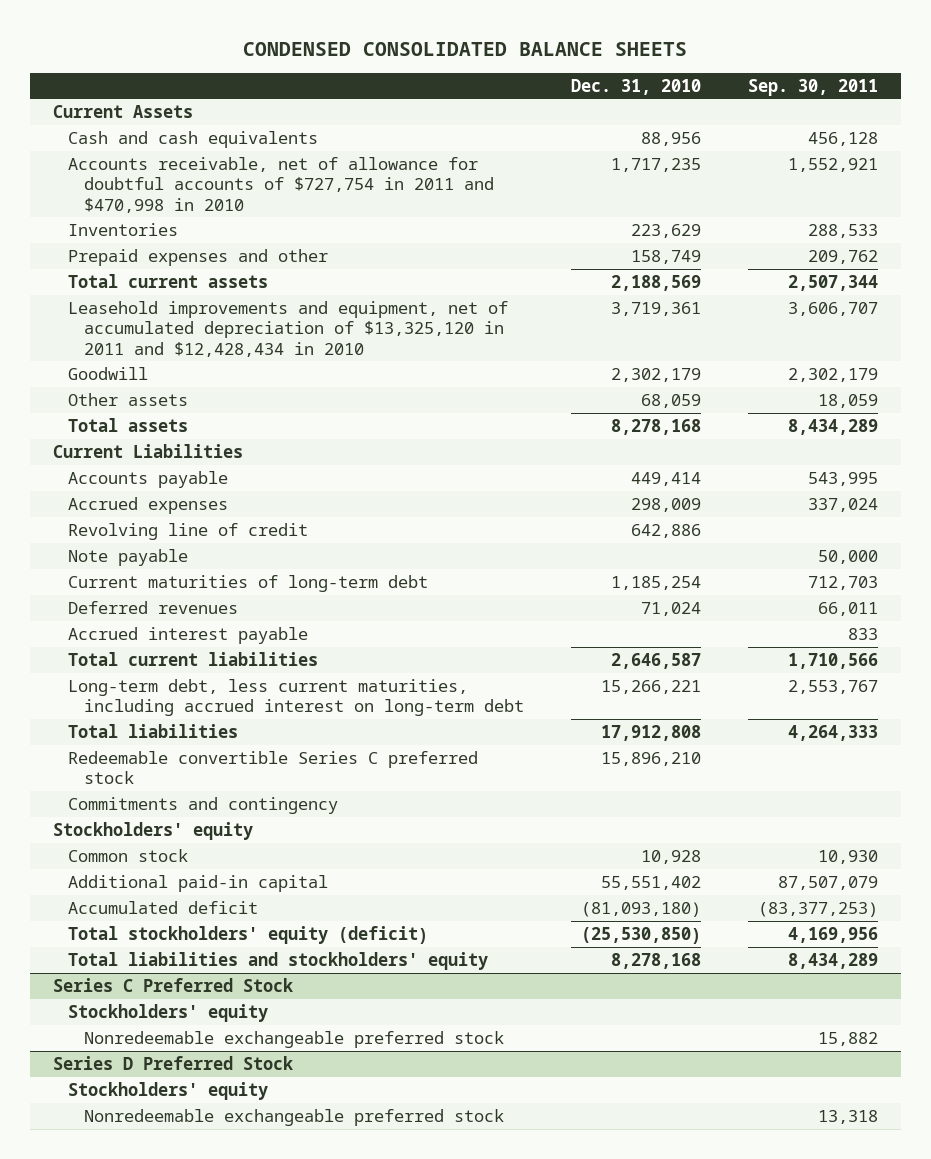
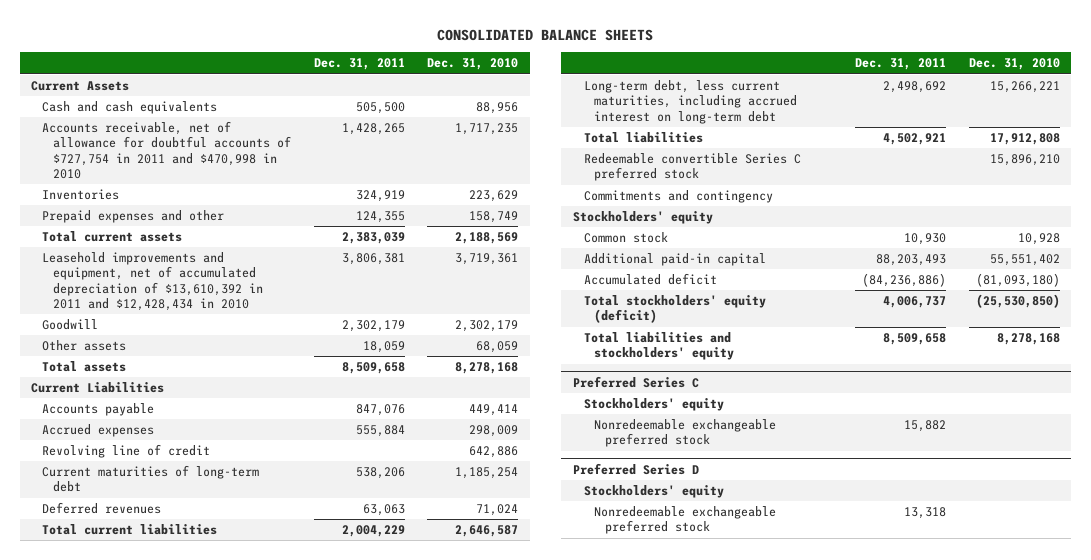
[243,41,688,56] CONDENSED CONSOLIDATED BALANCE SHEETS -> [437,28,654,41] CONSOLIDATED BALANCE SHEETS
[747,78,878,96] Sep. 30, 2011 -> none
none -> [313,58,405,71] Dec. 31, 2011
[68,300,509,357] Leasehold improvements and equipment, net of accumulated depreciation of $13,325,120 in 2011 and $12,428,434 in 2010 -> [42,252,264,312] Leasehold improvements and equipment, net of accumulated depreciation of $13,610,392 in 2011 and $12,428,434 in 2010
[68,548,189,566] Note payable -> none
[68,626,309,644] Accrued interest payable -> none
[53,977,294,992] Series C Preferred Stock -> [572,375,699,388] Preferred Series C
[53,1055,294,1070] Series D Preferred Stock -> [572,462,699,475] Preferred Series D

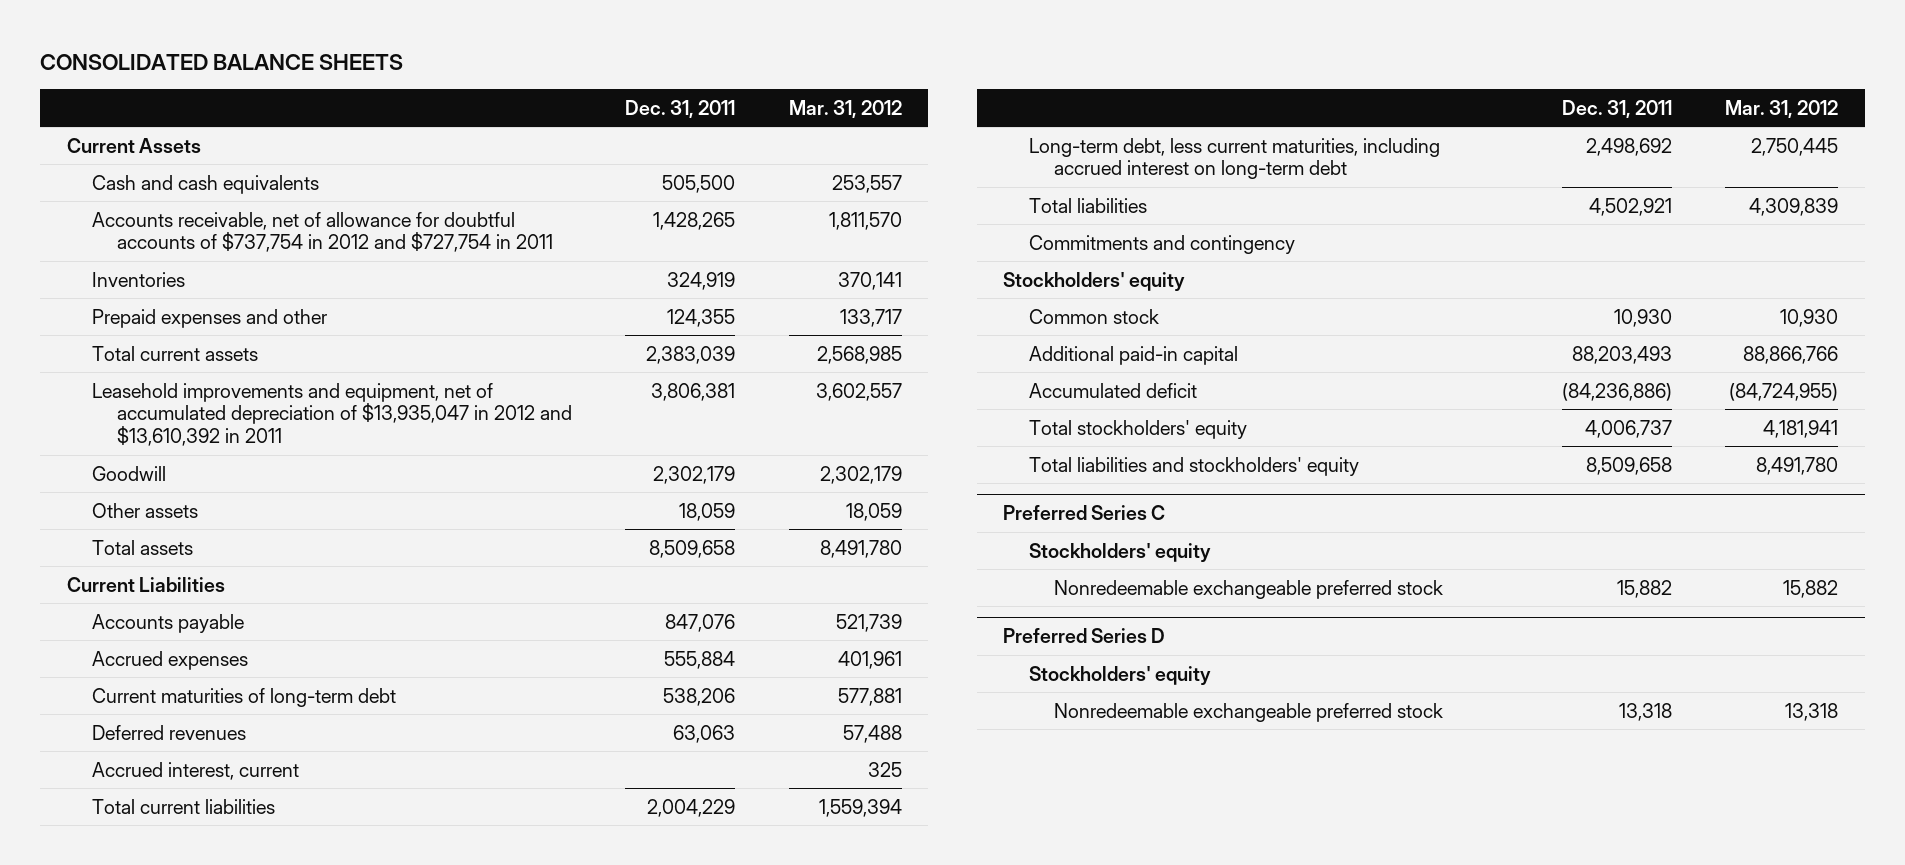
[427,58,519,71] Dec. 31, 2010 -> none
none -> [788,99,902,118] Mar. 31, 2012
[42,121,292,180] Accounts receivable, net of allowance for doubtful accounts of $727,754 in 2011 and $470,998 in 2010 -> [91,211,554,253] Accounts receivable, net of allowance for doubtful accounts of $737,754 in 2012 and $727,754 in 2011
[42,252,264,312] Leasehold improvements and equipment, net of accumulated depreciation of $13,610,392 in 2011 and $12,428,434 in 2010 -> [91,382,573,447] Leasehold improvements and equipment, net of accumulated depreciation of $13,935,047 in 2012 and $13,610,392 in 2011
[42,444,211,459] Revolving line of credit -> none
none -> [91,761,299,780] Accrued interest, current
[583,153,801,182] Redeemable convertible Series C preferred stock -> none
[583,295,766,324] Total stockholders' equity (deficit) -> [1028,419,1247,439] Total stockholders' equity

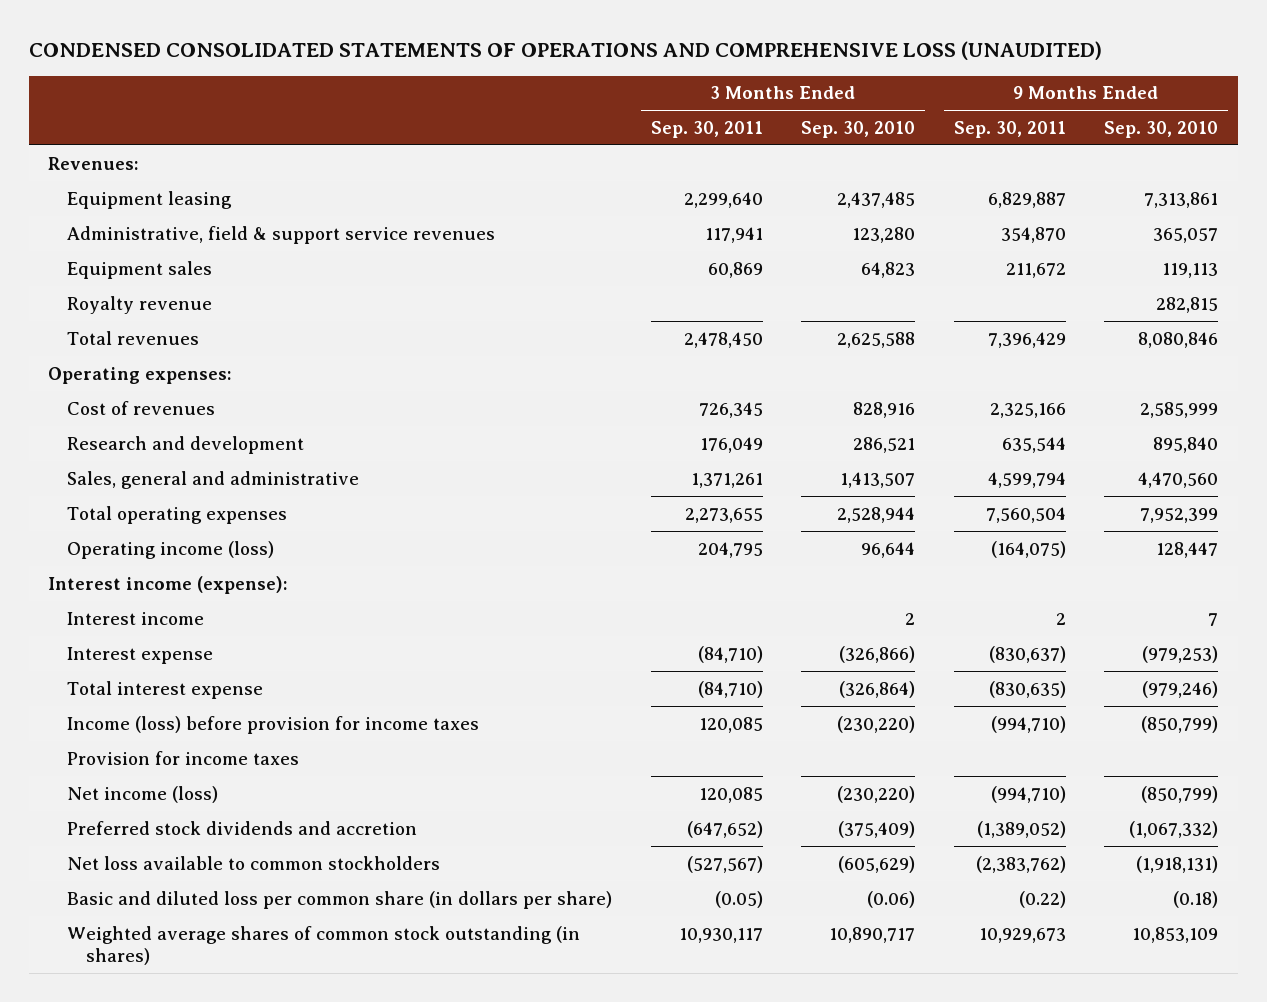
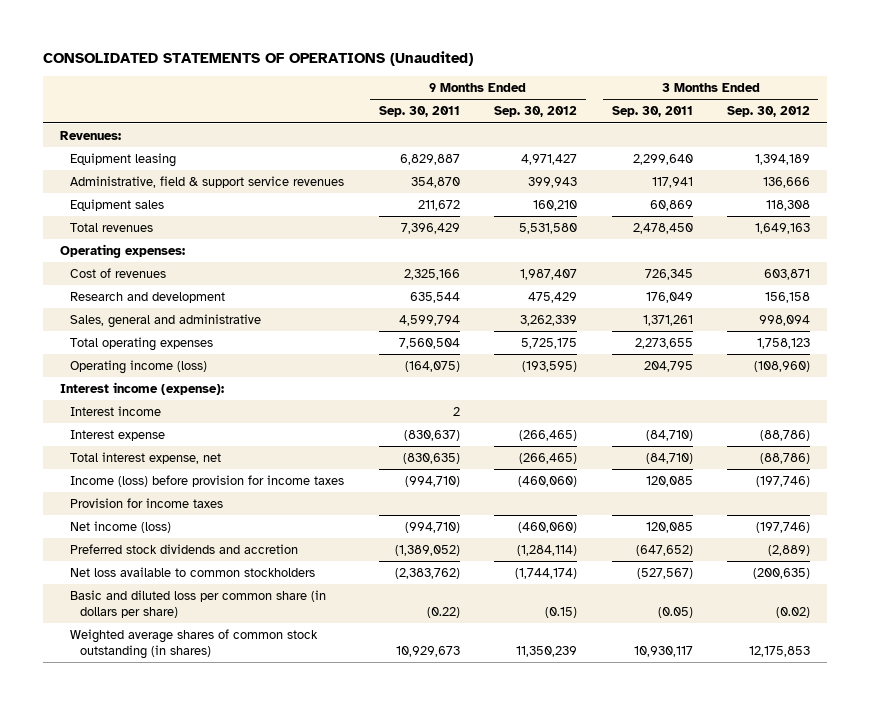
[28,41,1102,61] CONDENSED CONSOLIDATED STATEMENTS OF OPERATIONS AND COMPREHENSIVE LOSS (UNAUDITED) -> [43,51,474,67] CONSOLIDATED STATEMENTS OF OPERATIONS (Unaudited)
[801,120,916,138] Sep. 30, 2010 -> none
[1104,120,1219,138] Sep. 30, 2010 -> none
none -> [494,106,578,118] Sep. 30, 2012
none -> [726,106,810,118] Sep. 30, 2012
[66,295,212,314] Royalty revenue -> none
[66,680,263,699] Total interest expense -> [70,452,222,465] Total interest expense, net

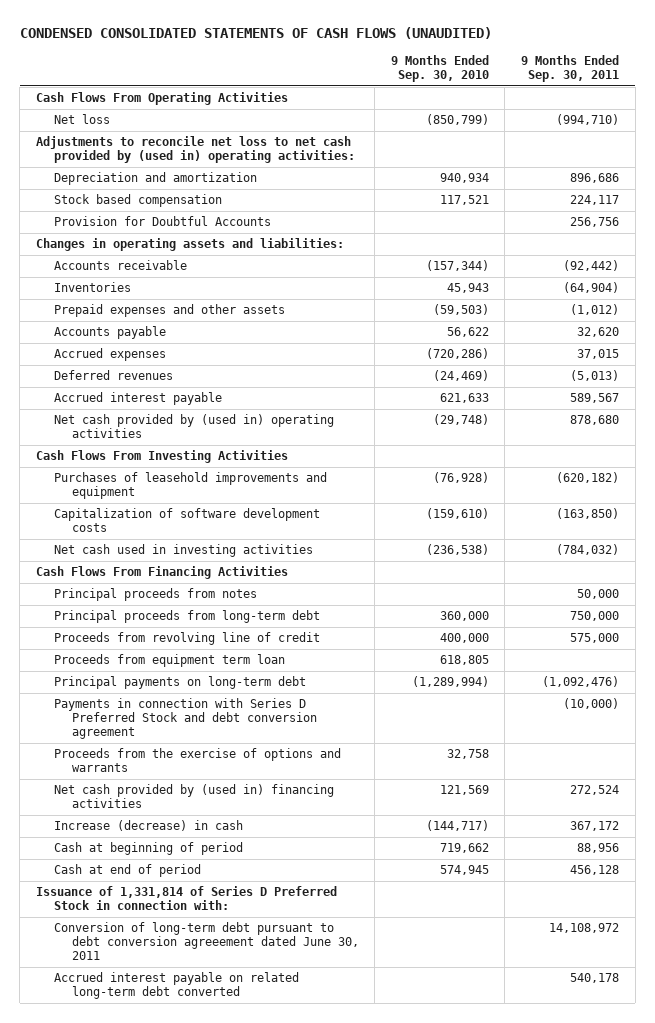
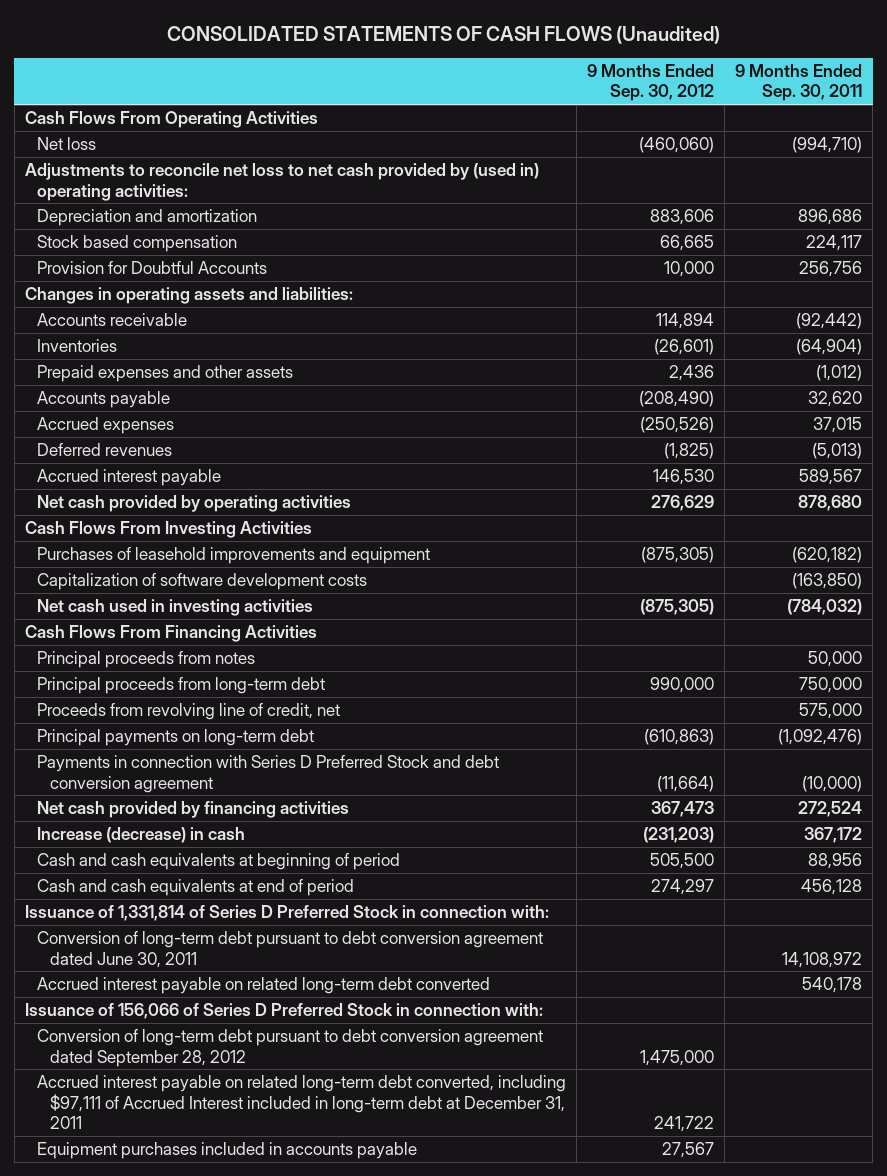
[19,26,492,39] CONDENSED CONSOLIDATED STATEMENTS OF CASH FLOWS (UNAUDITED) -> [166,25,720,44] CONSOLIDATED STATEMENTS OF CASH FLOWS (Unaudited)
[390,55,489,82] 9 Months Ended Sep. 30, 2010 -> none
none -> [587,64,715,102] 9 Months Ended Sep. 30, 2012
[53,414,334,439] Net cash provided by (used in) operating activities -> [37,495,352,513] Net cash provided by operating activities
[53,654,285,668] Proceeds from equipment term loan -> none
[53,632,320,646] Proceeds from revolving line of credit -> [37,703,341,721] Proceeds from revolving line of credit, net
[53,748,341,773] Proceeds from the exercise of options and warrants -> none
[53,784,334,809] Net cash provided by (used in) financing activities -> [37,801,350,819] Net cash provided by financing activities
[53,842,243,856] Cash at beginning of period -> [37,853,401,871] Cash and cash equivalents at beginning of period
[53,864,201,878] Cash at end of period -> [37,879,355,897] Cash and cash equivalents at end of period
[53,922,359,961] Conversion of long-term debt pursuant to debt conversion agreeement dated June 30, 2011 -> [37,931,544,968] Conversion of long-term debt pursuant to debt conversion agreement dated June 30, 2011
none -> [24,1003,543,1020] Issuance of 156,066 of Series D Preferred Stock in connection with:
none -> [37,1029,544,1067] Conversion of long-term debt pursuant to debt conversion agreement dated September 28, 2012
none -> [37,1075,567,1129] Accrued interest payable on related long-term debt converted, including $97,111 of Accrued Interest included in long-term debt at December 31, 2011
none -> [37,1142,418,1160] Equipment purchases included in accounts payable

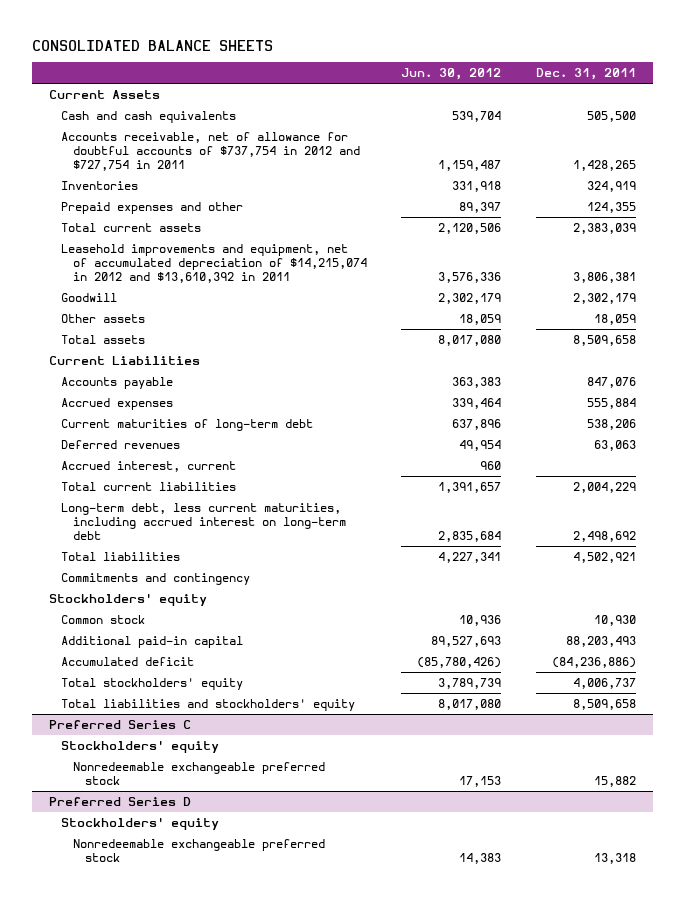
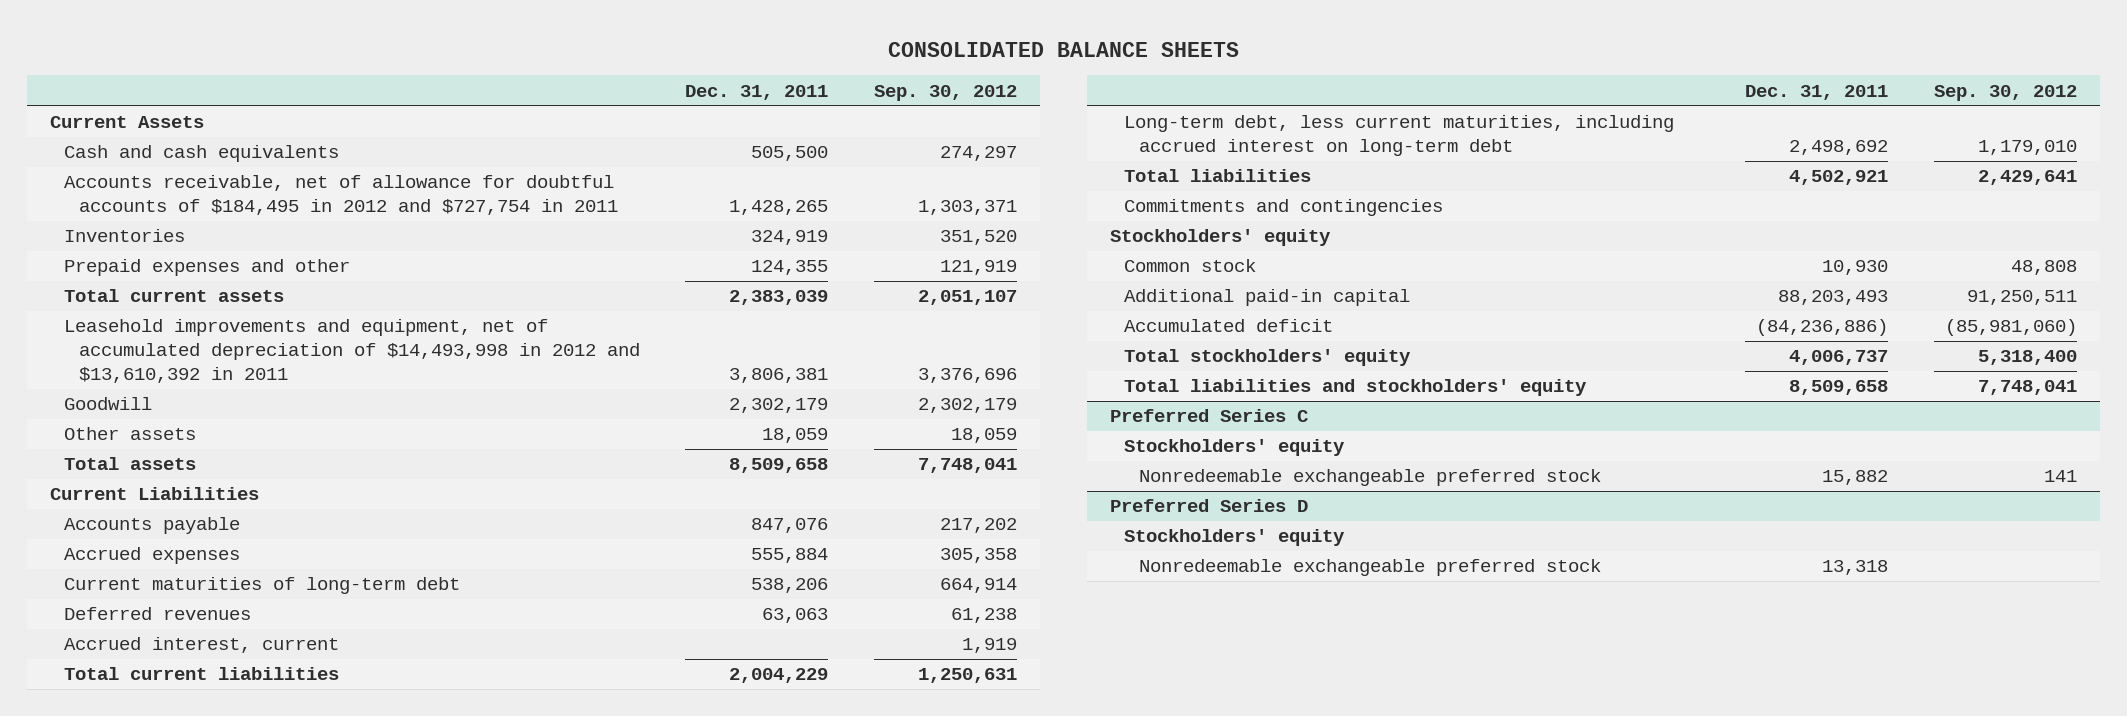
[401,68,502,81] Jun. 30, 2012 -> none
none -> [874,84,1018,101] Sep. 30, 2012
[61,131,361,172] Accounts receivable, net of allowance for doubtful accounts of $737,754 in 2012 and $727,754 in 2011 -> [64,175,618,216] Accounts receivable, net of allowance for doubtful accounts of $184,495 in 2012 and $727,754 in 2011
[61,243,368,284] Leasehold improvements and equipment, net of accumulated depreciation of $14,215,074 in 2012 and $13,610,392 in 2011 -> [64,319,640,384] Leasehold improvements and equipment, net of accumulated depreciation of $14,493,998 in 2012 and $13,610,392 in 2011
[61,572,251,585] Commitments and contingency -> [1124,199,1444,217] Commitments and contingencies

